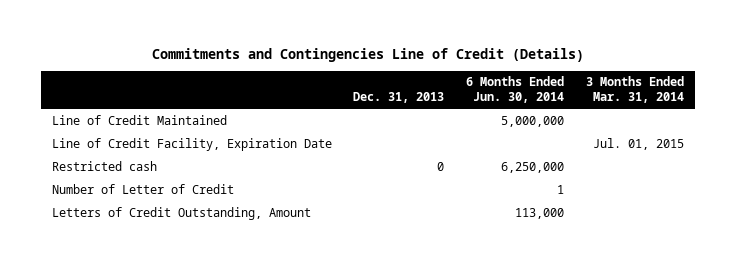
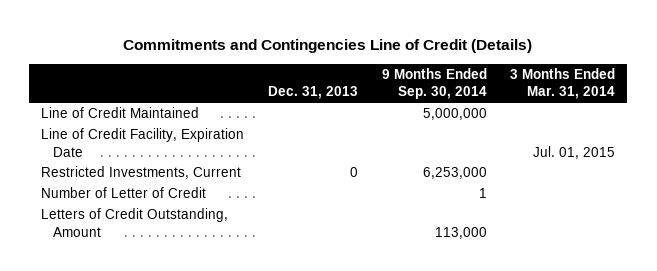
[466,76,565,104] 6 Months Ended Jun. 30, 2014 -> none
none -> [381,67,487,100] 9 Months Ended Sep. 30, 2014
[51,160,157,171] Restricted cash -> none
none -> [41,166,242,180] Restricted Investments, Current

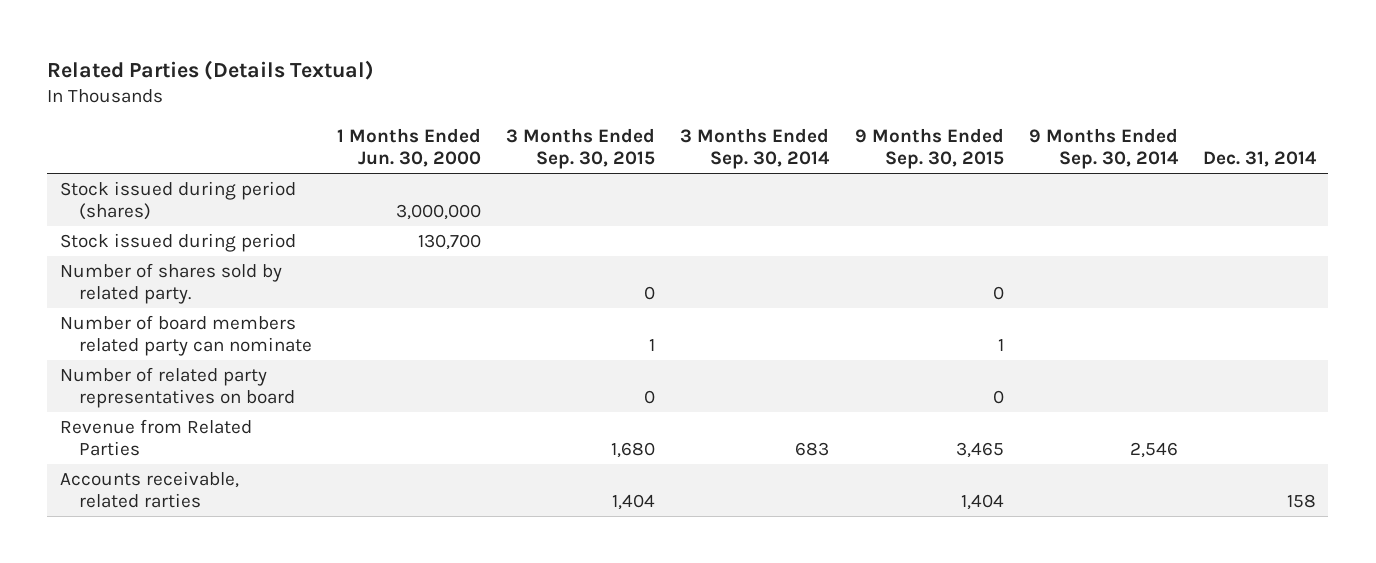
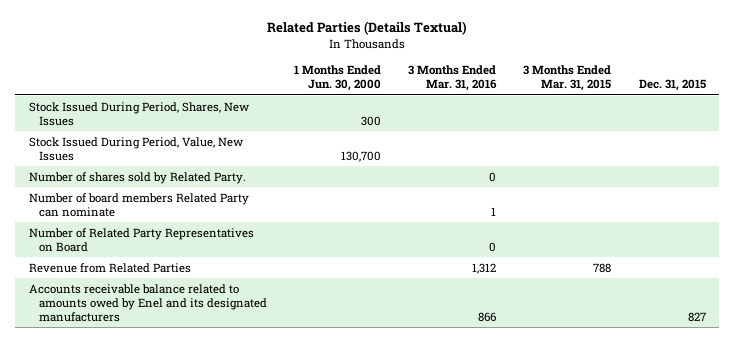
[506,127,656,170] 3 Months Ended Sep. 30, 2015 -> none
[680,127,831,170] 3 Months Ended Sep. 30, 2014 -> none
[854,127,1004,170] 9 Months Ended Sep. 30, 2015 -> none
[1028,127,1179,170] 9 Months Ended Sep. 30, 2014 -> none
[1202,151,1317,168] Dec. 31, 2014 -> none
none -> [408,64,498,91] 3 Months Ended Mar. 31, 2016
none -> [523,64,612,91] 3 Months Ended Mar. 31, 2015
none -> [638,78,706,91] Dec. 31, 2015
[60,180,297,221] Stock issued during period (shares) -> [28,101,249,126] Stock Issued During Period, Shares, New Issues
[396,204,482,221] 3,000,000 -> [360,115,381,126] 300
[60,232,297,252] Stock issued during period -> [28,136,243,161] Stock Issued During Period, Value, New Issues
[60,262,283,305] Number of shares sold by related party. -> [28,171,246,184] Number of shares sold by Related Party.
[60,314,312,357] Number of board members related party can nominate -> [28,192,249,217] Number of board members Related Party can nominate
[60,366,295,409] Number of related party representatives on board -> [28,227,254,252] Number of Related Party Representatives on Board
[60,470,240,509] Accounts receivable, related rarties -> none
none -> [28,283,267,322] Accounts receivable balance related to amounts owed by Enel and its designated manufacturers

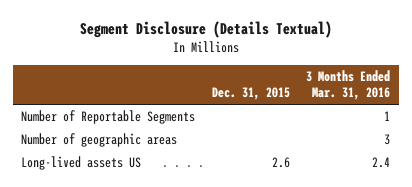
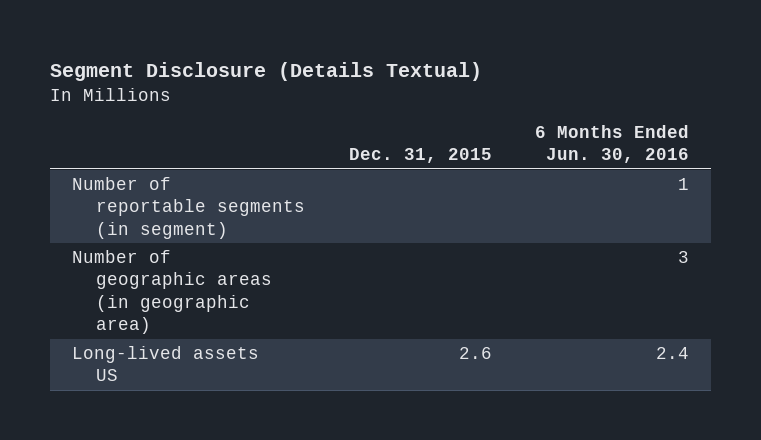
[306,70,391,101] 3 Months Ended Mar. 31, 2016 -> none
none -> [535,124,690,164] 6 Months Ended Jun. 30, 2016
[21,110,196,125] Number of Reportable Segments -> [72,176,306,239] Number of reportable segments (in segment)
[21,133,178,148] Number of geographic areas -> [72,249,273,335] Number of geographic areas (in geographic area)

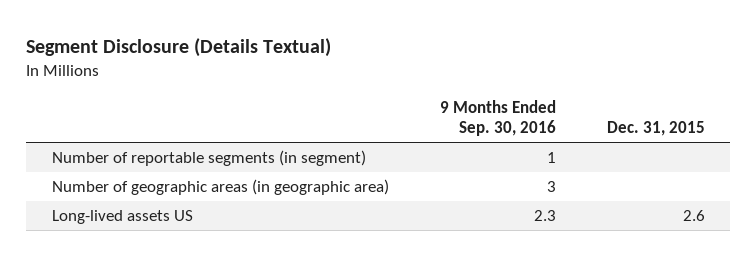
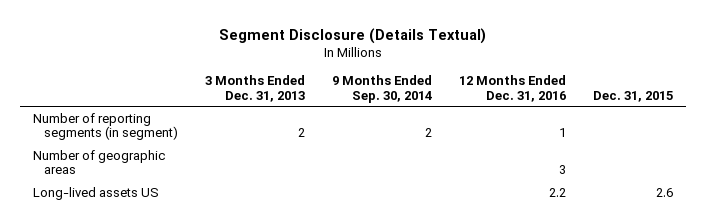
[439,99,556,137] 9 Months Ended Sep. 30, 2016 -> none
none -> [204,75,305,102] 3 Months Ended Dec. 31, 2013
none -> [331,75,432,103] 9 Months Ended Sep. 30, 2014
none -> [458,75,566,102] 12 Months Ended Dec. 31, 2016
[51,150,366,167] Number of reportable segments (in segment) -> [33,112,179,141] Number of reporting segments (in segment)
[51,179,389,196] Number of geographic areas (in geographic area) -> [33,149,166,175] Number of geographic areas

